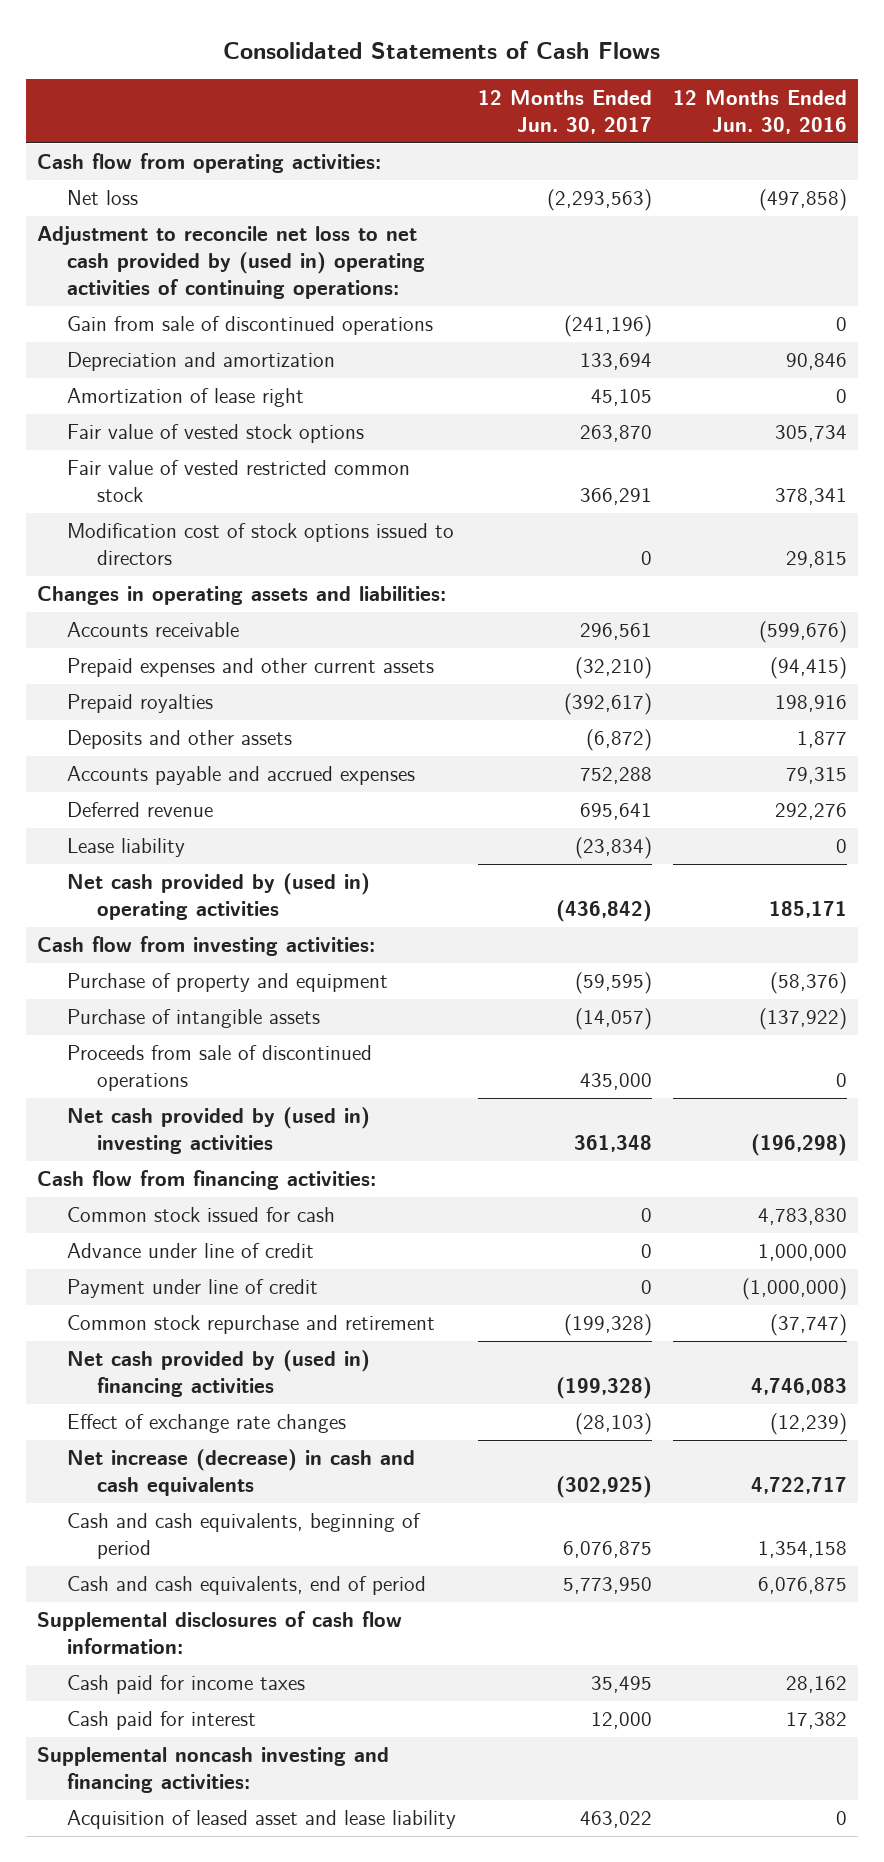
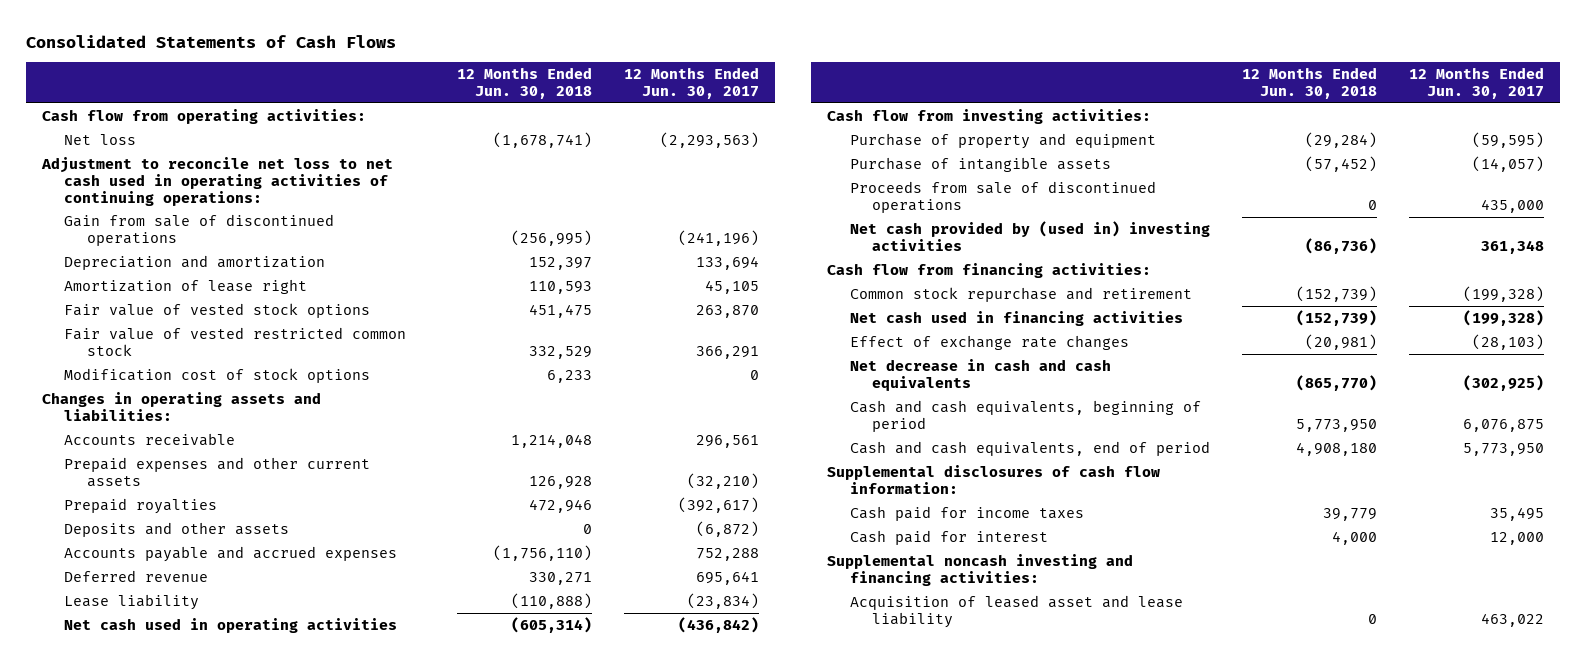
[673,89,848,134] 12 Months Ended Jun. 30, 2016 -> none
none -> [456,67,592,99] 12 Months Ended Jun. 30, 2018
[37,226,425,300] Adjustment to reconcile net loss to net cash provided by (used in) operating activities of continuing operations: -> [40,156,393,206] Adjustment to reconcile net loss to net cash used in operating activities of continuing operations:
[66,523,454,566] Modification cost of stock options issued to directors -> [64,367,371,383] Modification cost of stock options
[66,873,370,921] Net cash provided by (used in) operating activities -> [64,617,398,633] Net cash used in operating activities
[66,1207,335,1223] Common stock issued for cash -> none
[66,1243,314,1259] Advance under line of credit -> none
[66,1279,318,1299] Payment under line of credit -> none
[66,1350,370,1398] Net cash provided by (used in) financing activities -> [849,310,1183,326] Net cash used in financing activities
[66,1449,415,1497] Net increase (decrease) in cash and cash equivalents -> [849,358,1111,391] Net decrease in cash and cash equivalents

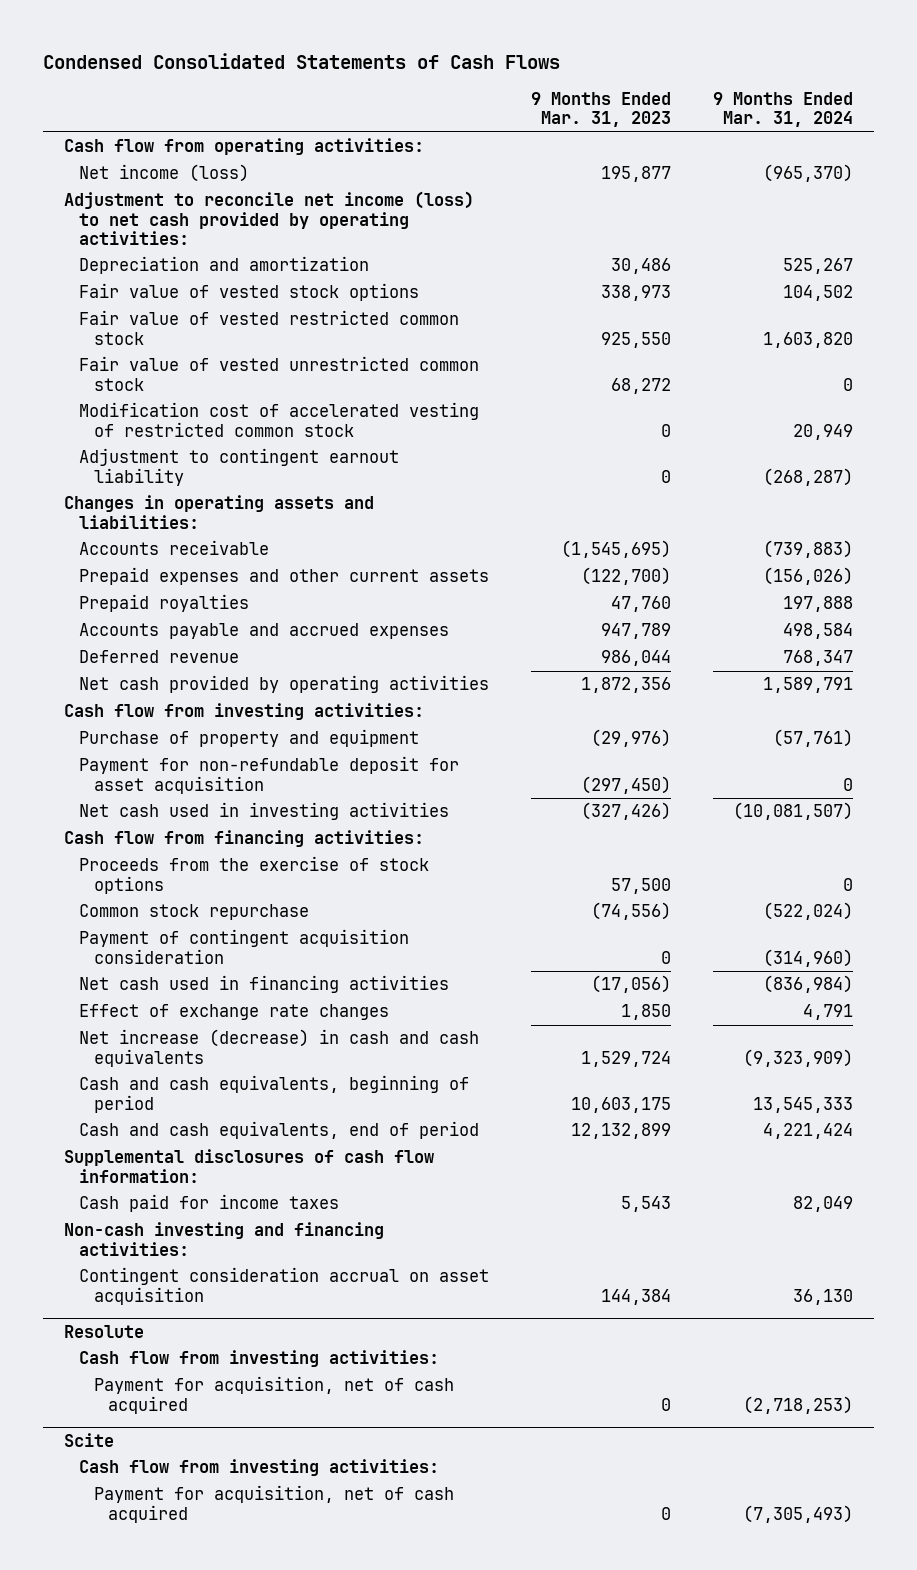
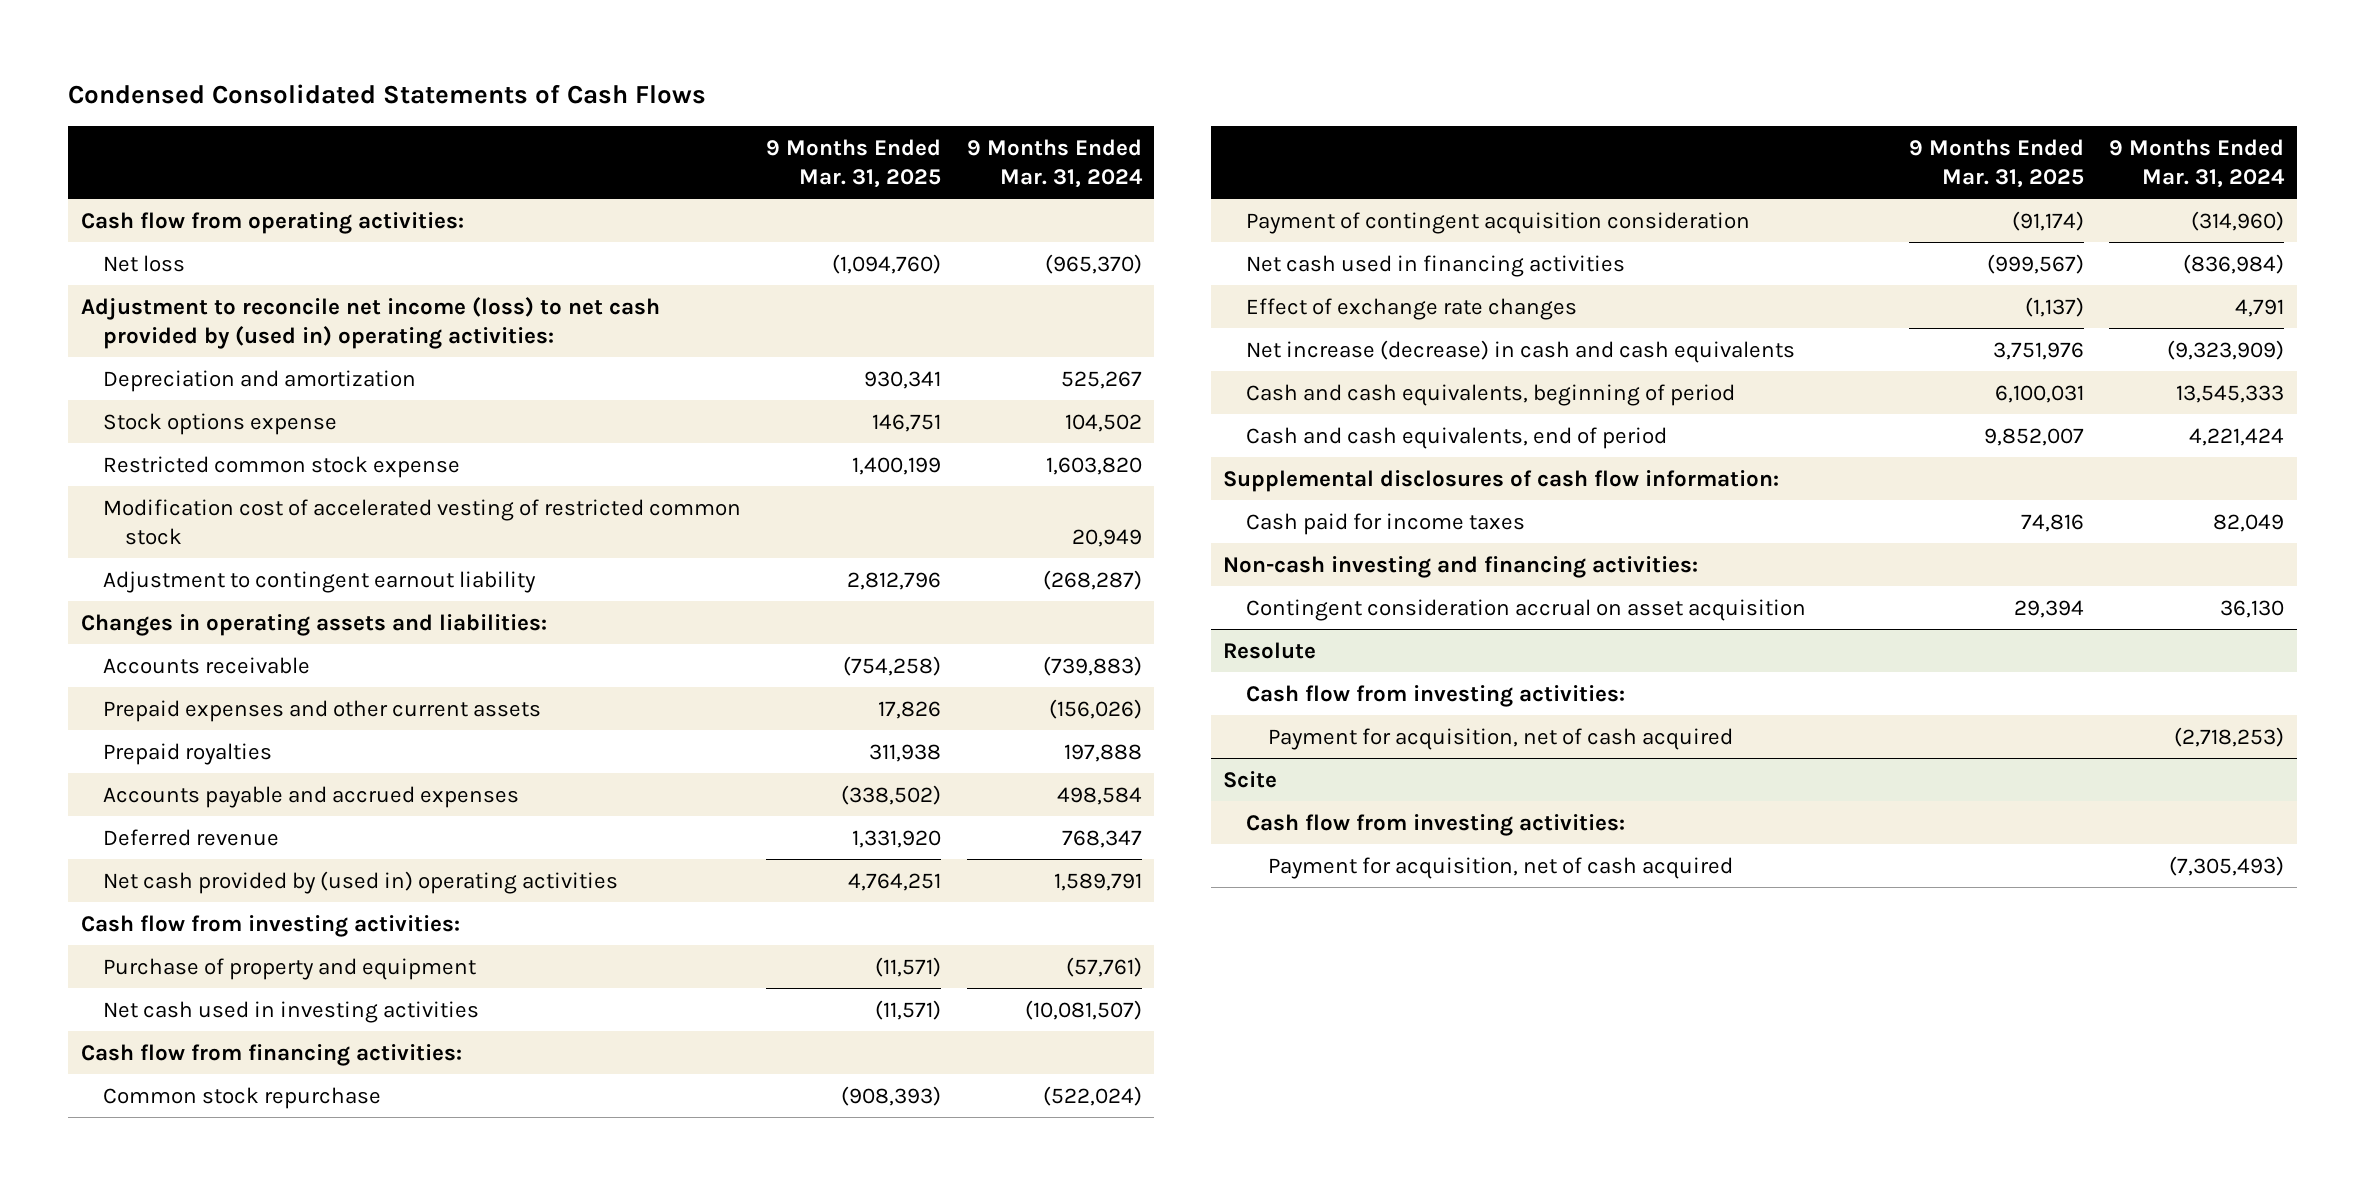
[531,92,672,128] 9 Months Ended Mar. 31, 2023 -> none
none -> [766,138,942,188] 9 Months Ended Mar. 31, 2025
[79,164,250,183] Net income (loss) -> [102,254,185,272] Net loss
[64,191,475,245] Adjustment to reconcile net income (loss) to net cash provided by operating activities: -> [80,296,660,349] Adjustment to reconcile net income (loss) to net cash provided by (used in) operating activities:
[79,356,480,391] Fair value of vested unrestricted common stock -> none
[79,283,420,302] Fair value of vested stock options -> [102,412,337,435] Stock options expense
[79,310,460,345] Fair value of vested restricted common stock -> [102,455,460,478] Restricted common stock expense
[79,675,490,694] Net cash provided by operating activities -> [102,870,618,894] Net cash provided by (used in) operating activities
[79,756,460,794] Payment for non-refundable deposit for asset acquisition -> none
[79,856,430,894] Proceeds from the exercise of stock options -> none

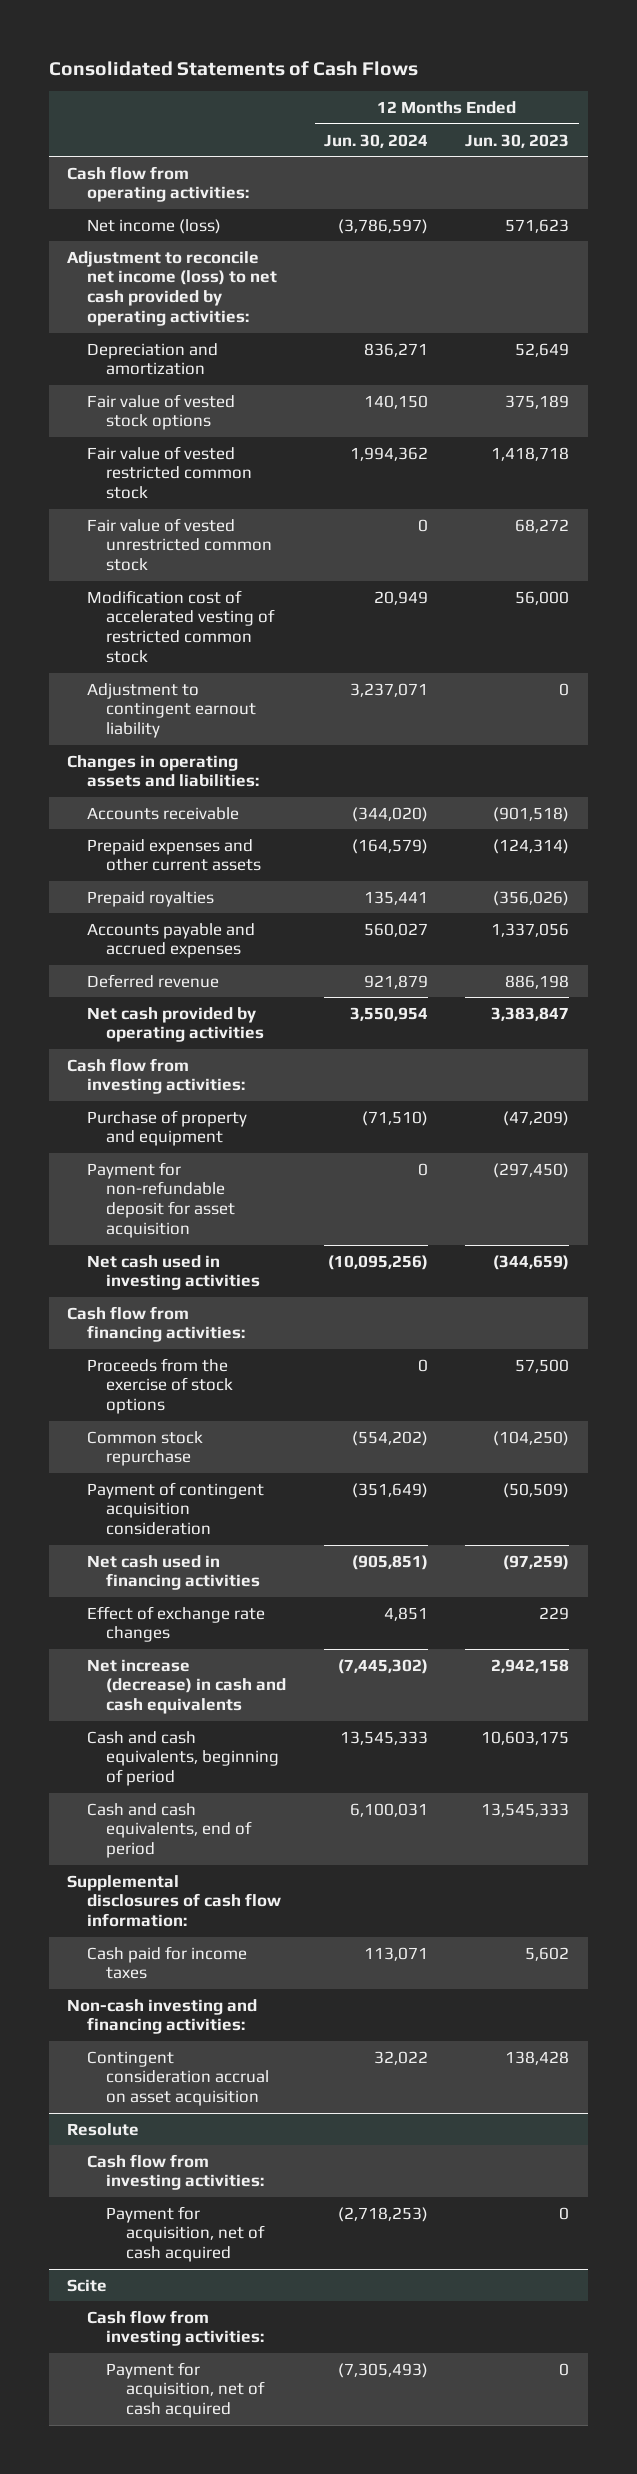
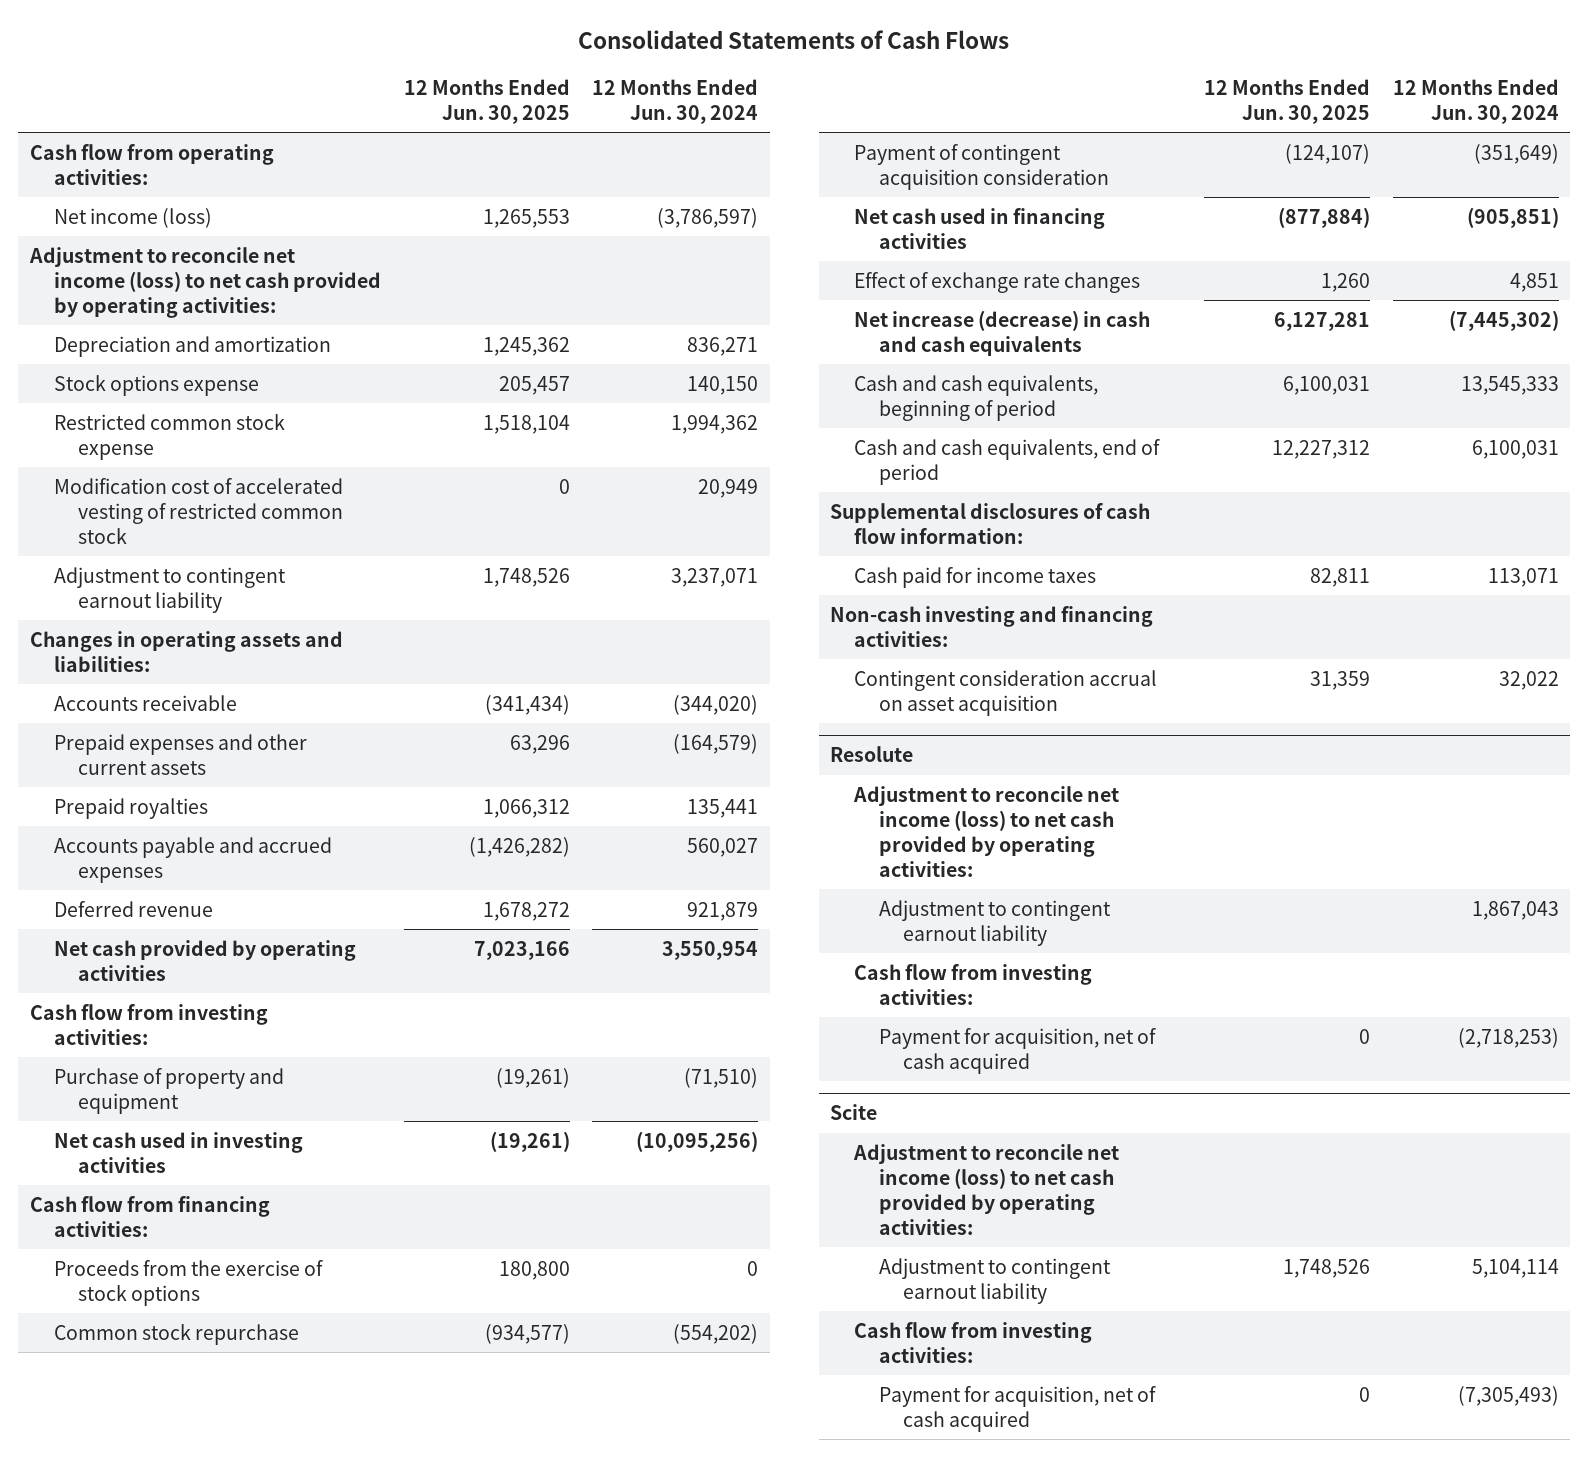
[465,133,570,148] Jun. 30, 2023 -> none
none -> [403,78,570,124] 12 Months Ended Jun. 30, 2025
[86,517,273,572] Fair value of vested unrestricted common stock -> none
[86,393,235,431] Fair value of vested stock options -> [53,374,259,396] Stock options expense
[86,445,253,500] Fair value of vested restricted common stock -> [53,413,285,460] Restricted common stock expense
[86,1161,236,1239] Payment for non-refundable deposit for asset acquisition -> none
none -> [853,785,1120,878] Adjustment to reconcile net income (loss) to net cash provided by operating activities:
none -> [878,899,1111,946] Adjustment to contingent earnout liability
none -> [853,1143,1120,1236] Adjustment to reconcile net income (loss) to net cash provided by operating activities:
none -> [878,1257,1111,1304] Adjustment to contingent earnout liability

